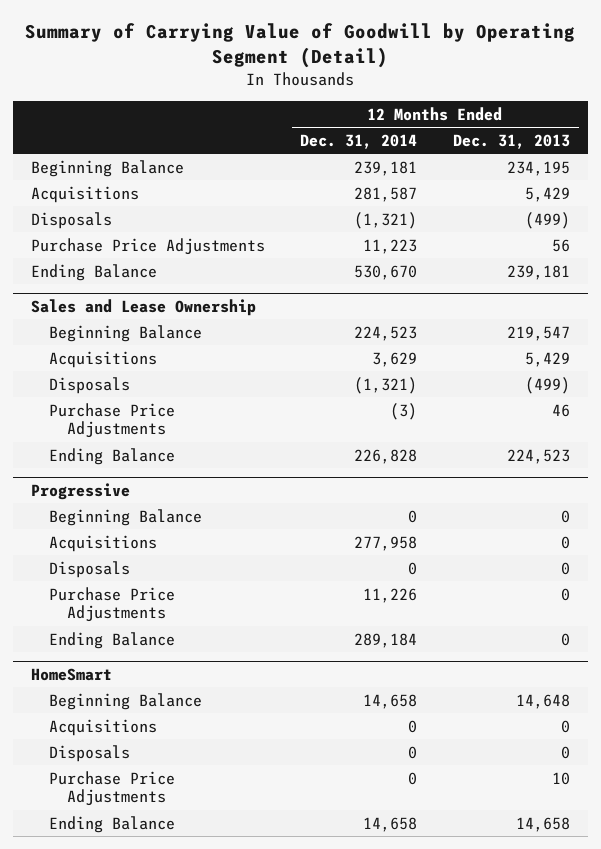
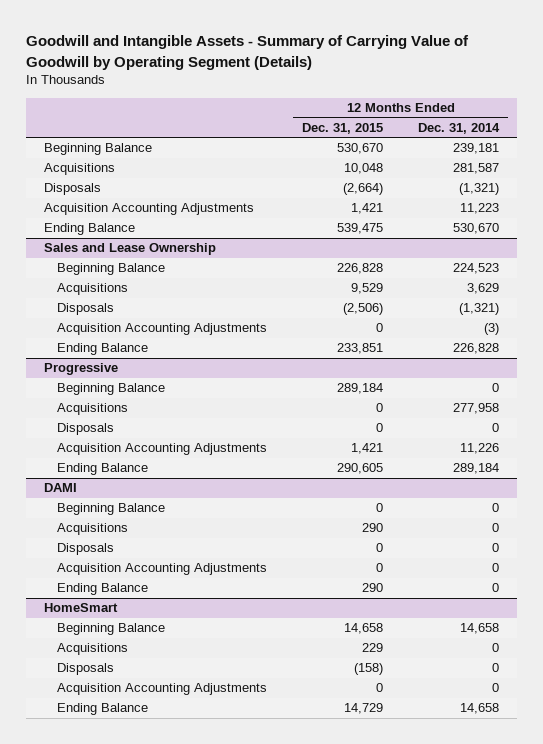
[25,23,576,69] Summary of Carrying Value of Goodwill by Operating Segment (Detail) -> [26,35,470,70] Goodwill and Intangible Assets - Summary of Carrying Value of Goodwill by Operating Segment (Details)
[453,133,571,149] Dec. 31, 2013 -> none
none -> [302,122,384,134] Dec. 31, 2015
[30,237,265,255] Purchase Price Adjustments -> [43,203,254,216] Acquisition Accounting Adjustments
[48,402,175,439] Purchase Price Adjustments -> [57,323,268,336] Acquisition Accounting Adjustments
[48,586,175,623] Purchase Price Adjustments -> [57,443,268,456] Acquisition Accounting Adjustments
none -> [43,483,77,493] DAMI
none -> [57,503,166,516] Beginning Balance
none -> [57,523,129,536] Acquisitions
none -> [57,543,115,556] Disposals
none -> [57,563,268,576] Acquisition Accounting Adjustments
none -> [57,583,149,596] Ending Balance
[48,770,175,807] Purchase Price Adjustments -> [57,683,268,696] Acquisition Accounting Adjustments

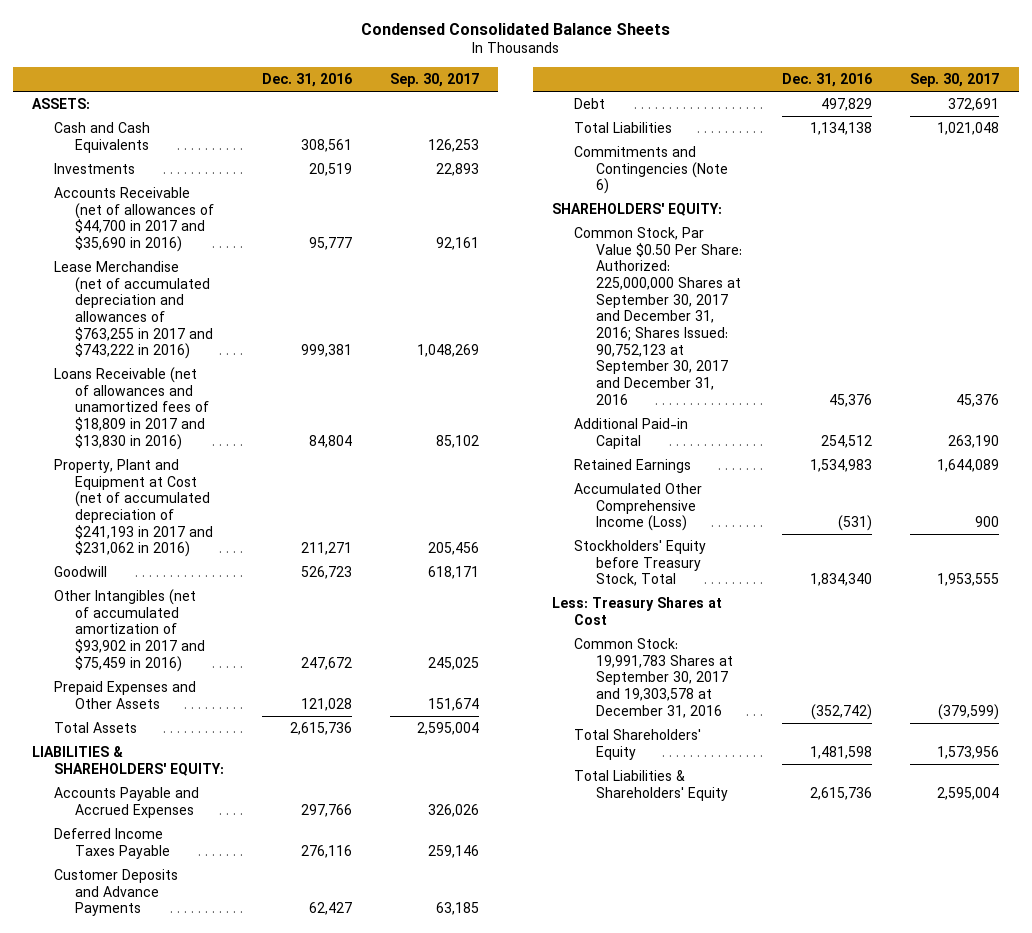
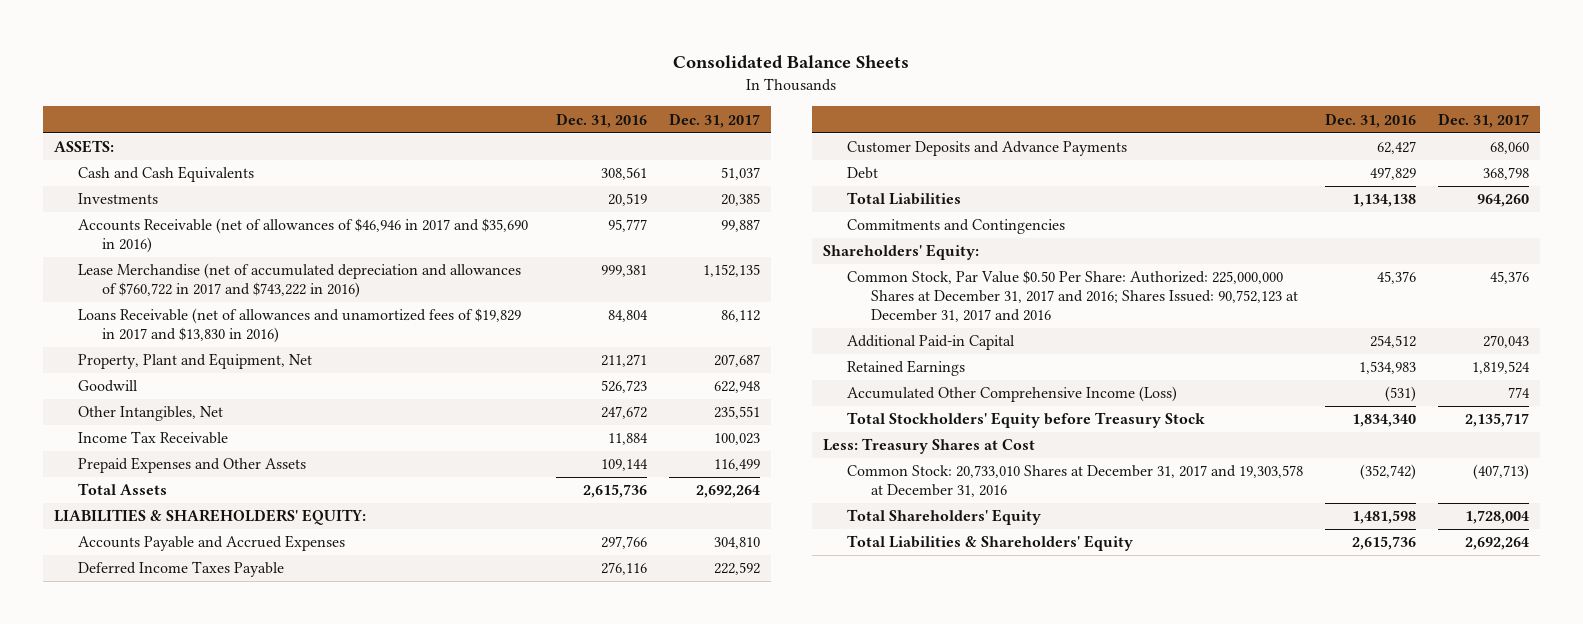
[360,22,670,35] Condensed Consolidated Balance Sheets -> [673,55,910,70] Consolidated Balance Sheets
[390,73,480,88] Sep. 30, 2017 -> none
none -> [669,112,761,128] Dec. 31, 2017
[53,186,215,252] Accounts Receivable (net of allowances of $44,700 in 2017 and $35,690 in 2016) -> [78,218,529,254] Accounts Receivable (net of allowances of $46,946 in 2017 and $35,690 in 2016)
[53,260,214,360] Lease Merchandise (net of accumulated depreciation and allowances of $763,255 in 2017 and $743,222 in 2016) -> [78,263,522,299] Lease Merchandise (net of accumulated depreciation and allowances of $760,722 in 2017 and $743,222 in 2016)
[53,366,210,450] Loans Receivable (net of allowances and unamortized fees of $18,809 in 2017 and $13,830 in 2016) -> [78,308,522,344] Loans Receivable (net of allowances and unamortized fees of $19,829 in 2017 and $13,830 in 2016)
[53,458,214,558] Property, Plant and Equipment at Cost (net of accumulated depreciation of $241,193 in 2017 and $231,062 in 2016) -> [78,353,313,370] Property, Plant and Equipment, Net
[53,588,206,672] Other Intangibles (net of accumulated amortization of $93,902 in 2017 and $75,459 in 2016) -> [78,406,224,422] Other Intangibles, Net
none -> [78,431,229,445] Income Tax Receivable
[300,697,352,711] 121,028 -> [601,459,649,472] 109,144
[573,145,728,195] Commitments and Contingencies (Note 6) -> [846,219,1065,235] Commitments and Contingencies
[552,202,723,216] SHAREHOLDERS' EQUITY: -> [822,244,979,261] Shareholders' Equity:
[573,226,742,405] Common Stock, Par Value $0.50 Per Share: Authorized: 225,000,000 Shares at September 30, 2017 and December 31, 2016; Shares Issued: 90,752,123 at September 30, 2017 and December 31, 2016 -> [846,270,1298,322] Common Stock, Par Value $0.50 Per Share: Authorized: 225,000,000 Shares at December 31, 2017 and 2016; Shares Issued: 90,752,123 at December 31, 2017 and 2016
[573,539,706,587] Stockholders' Equity before Treasury Stock, Total -> [846,412,1205,429] Total Stockholders' Equity before Treasury Stock
[573,637,733,718] Common Stock: 19,991,783 Shares at September 30, 2017 and 19,303,578 at December 31, 2016 -> [846,465,1303,498] Common Stock: 20,733,010 Shares at December 31, 2017 and 19,303,578 at December 31, 2016

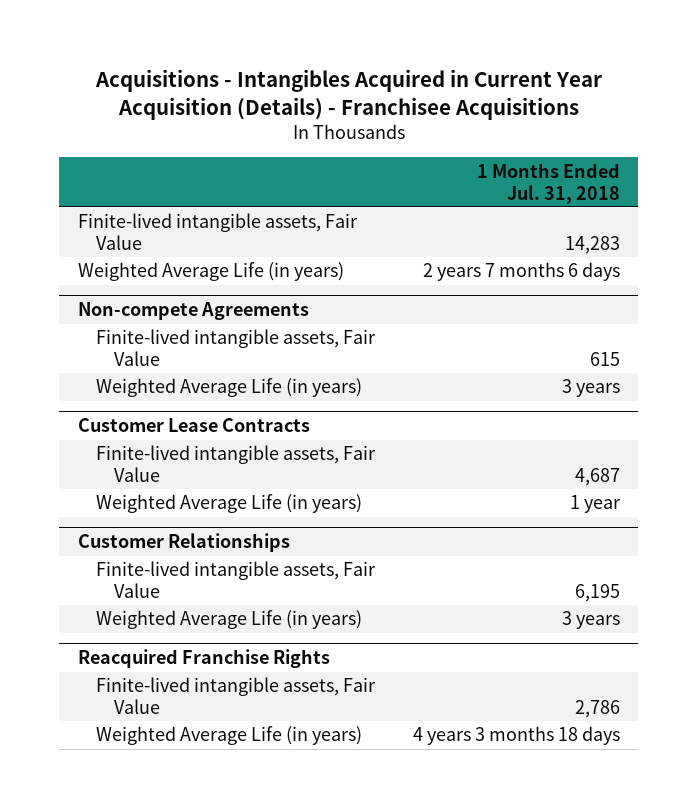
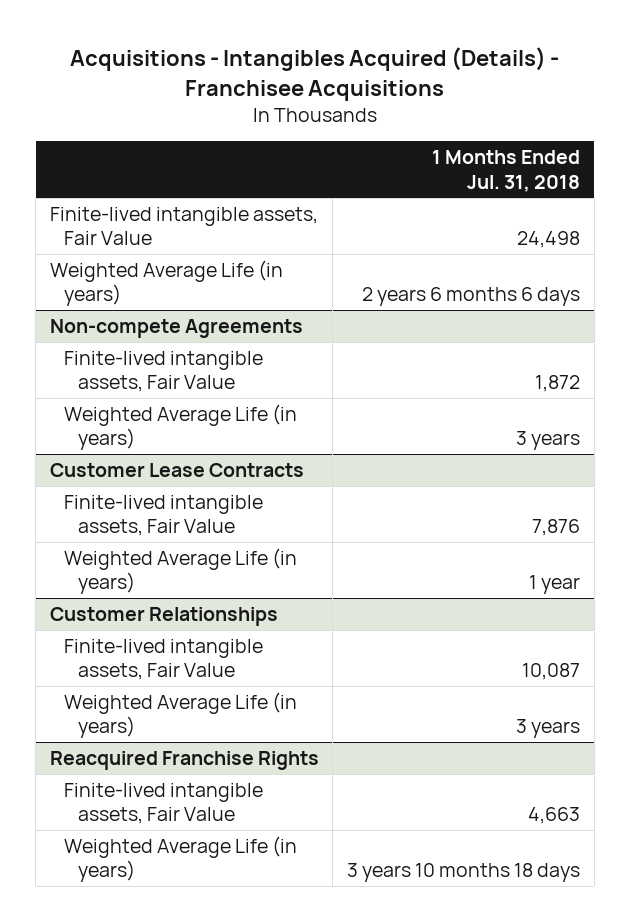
[94,69,602,121] Acquisitions - Intangibles Acquired in Current Year Acquisition (Details) - Franchisee Acquisitions -> [69,46,559,101] Acquisitions - Intangibles Acquired (Details) - Franchisee Acquisitions
[564,236,620,255] 14,283 -> [517,231,581,249] 24,498
[422,262,620,282] 2 years 7 months 6 days -> [362,287,581,307] 2 years 6 months 6 days
[589,352,620,367] 615 -> [535,375,581,393] 1,872
[574,468,620,487] 4,687 -> [532,519,581,537] 7,876
[574,584,620,603] 6,195 -> [522,663,581,681] 10,087
[574,700,620,719] 2,786 -> [528,807,581,825] 4,663
[412,726,620,746] 4 years 3 months 18 days -> [347,863,581,883] 3 years 10 months 18 days

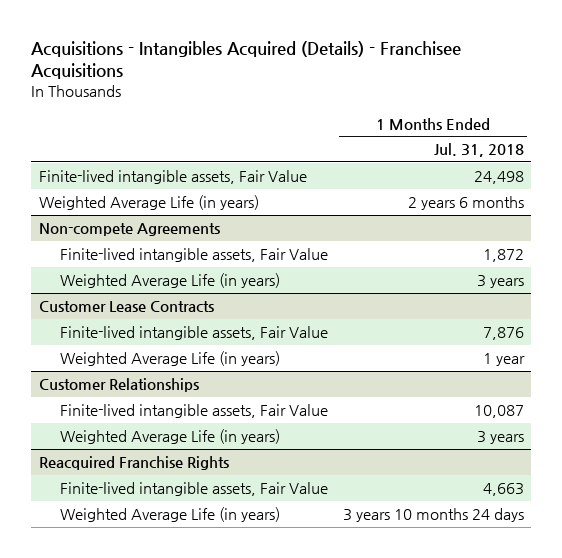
[362,287,581,307] 2 years 6 months 6 days -> [407,195,524,210] 2 years 6 months
[347,863,581,883] 3 years 10 months 18 days -> [342,507,524,522] 3 years 10 months 24 days

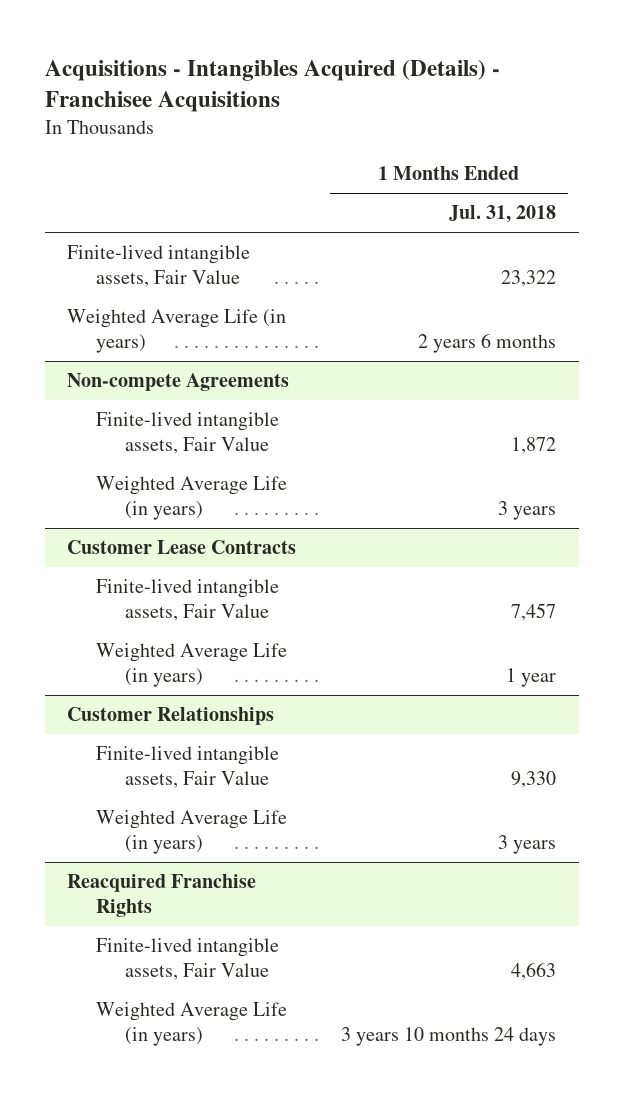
[473,170,524,184] 24,498 -> [501,269,557,287] 23,322
[482,326,524,340] 7,876 -> [511,602,557,621] 7,457
[473,404,524,418] 10,087 -> [511,770,557,788] 9,330

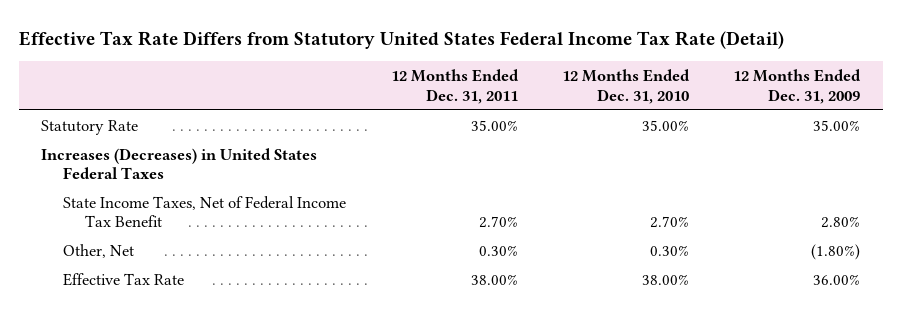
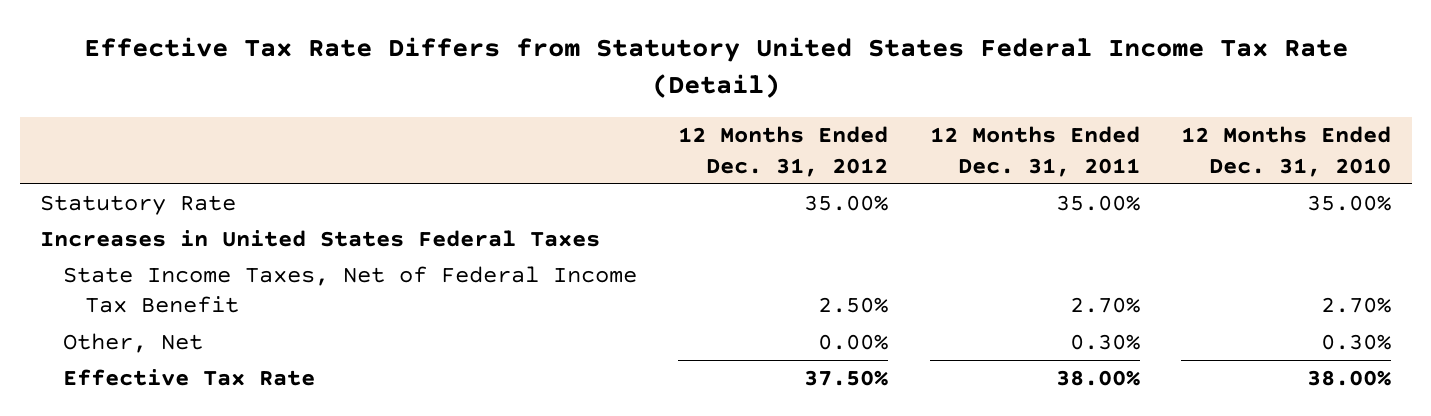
[733,68,862,104] 12 Months Ended Dec. 31, 2009 -> none
none -> [678,126,889,177] 12 Months Ended Dec. 31, 2012
[41,147,318,180] Increases (Decreases) in United States Federal Taxes -> [40,230,601,248] Increases in United States Federal Taxes

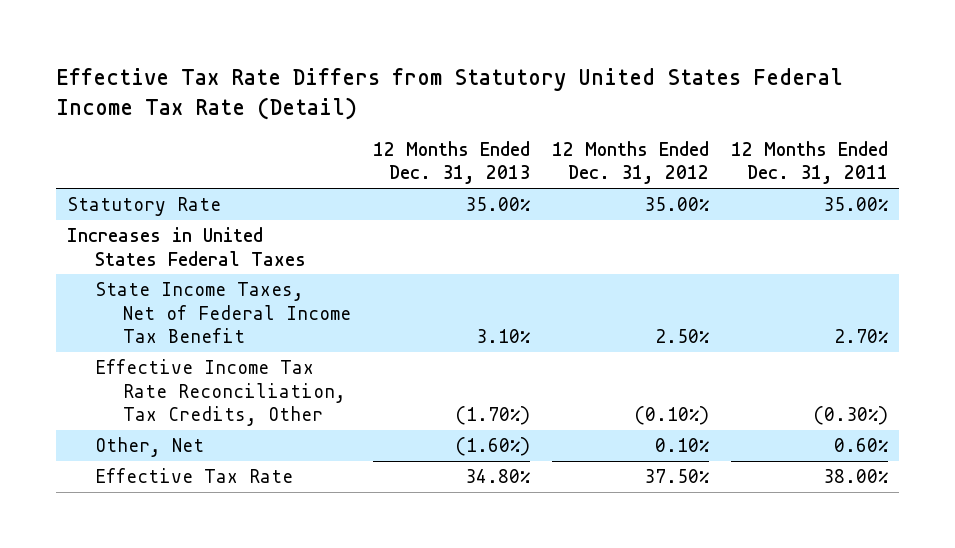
[1180,126,1391,177] 12 Months Ended Dec. 31, 2010 -> none
none -> [373,140,531,185] 12 Months Ended Dec. 31, 2013
none -> [95,358,347,427] Effective Income Tax Rate Reconciliation, Tax Credits, Other
[818,334,889,351] 0.00% -> [655,437,711,452] 0.10%
[1069,334,1140,351] 0.30% -> [833,437,889,452] 0.60%

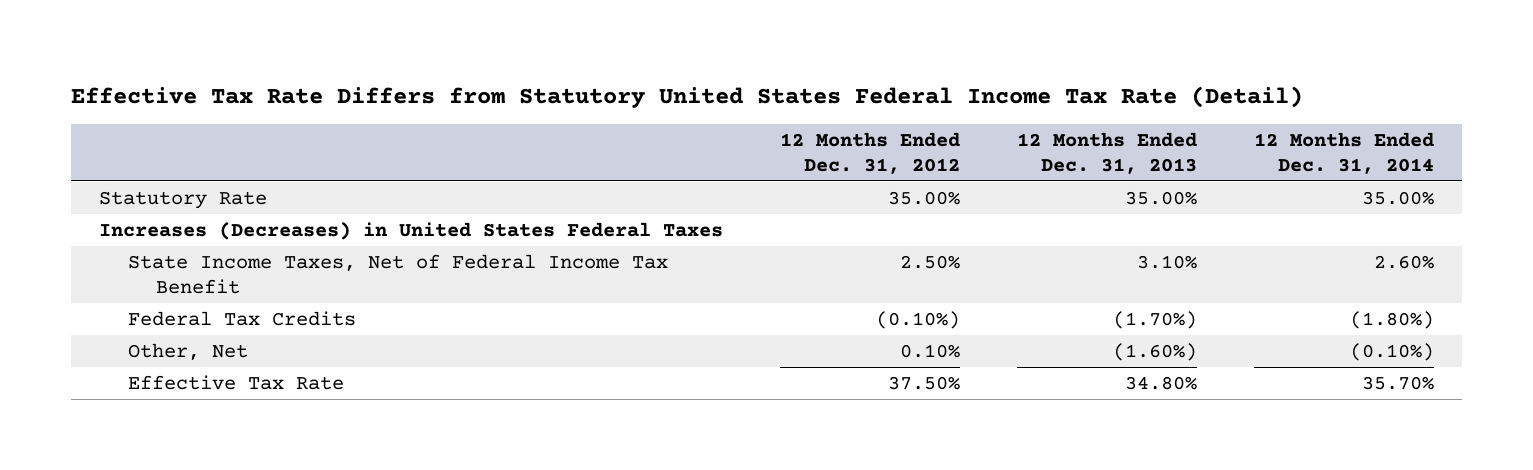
[730,140,888,185] 12 Months Ended Dec. 31, 2011 -> none
none -> [1253,131,1434,174] 12 Months Ended Dec. 31, 2014
[66,226,307,266] Increases in United States Federal Taxes -> [99,221,724,240] Increases (Decreases) in United States Federal Taxes
[95,358,347,427] Effective Income Tax Rate Reconciliation, Tax Credits, Other -> [127,310,356,326] Federal Tax Credits

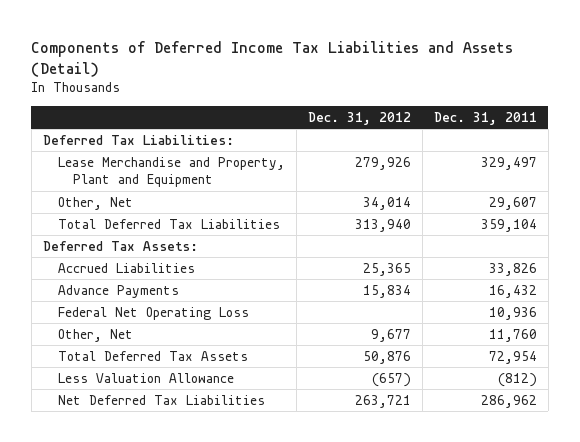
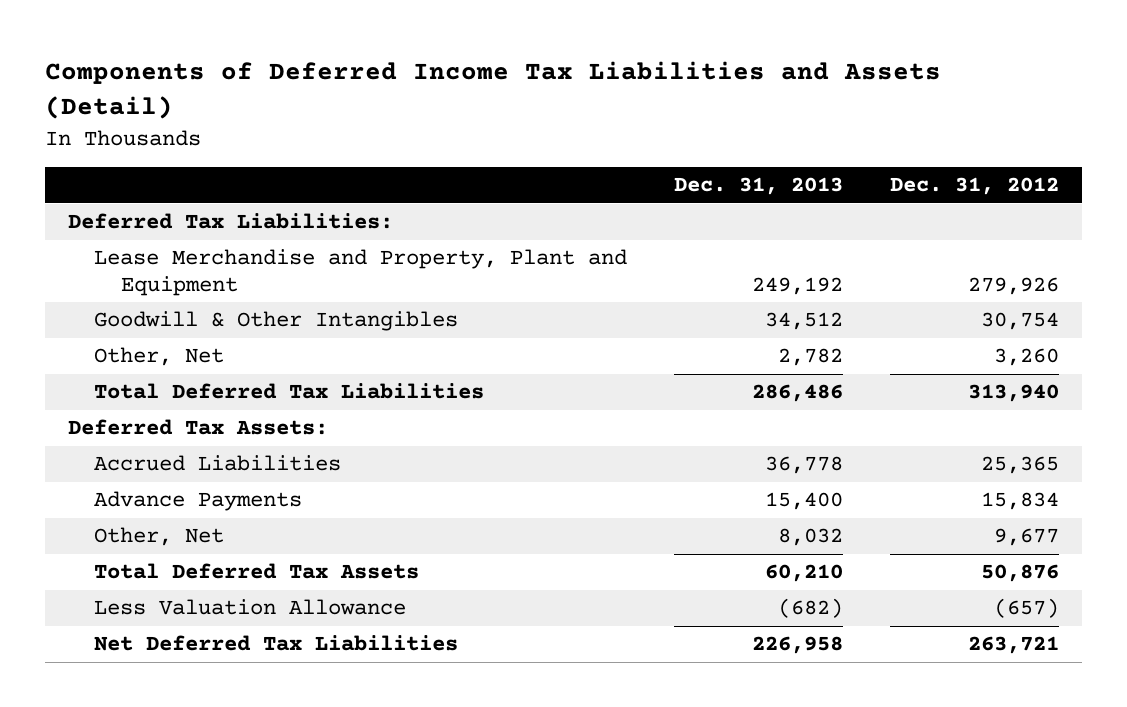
[433,112,537,126] Dec. 31, 2011 -> none
none -> [673,177,843,196] Dec. 31, 2013
none -> [94,311,459,332] Goodwill & Other Intangibles
[362,196,411,210] 34,014 -> [993,348,1059,367] 3,260
[57,306,249,320] Federal Net Operating Loss -> none

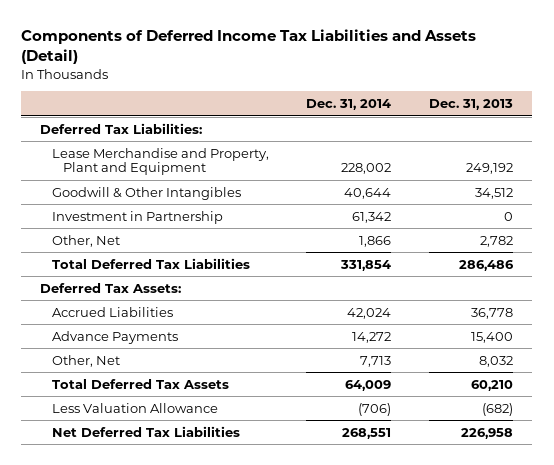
[889,177,1059,196] Dec. 31, 2012 -> none
none -> [306,99,392,111] Dec. 31, 2014
none -> [51,210,223,224] Investment in Partnership

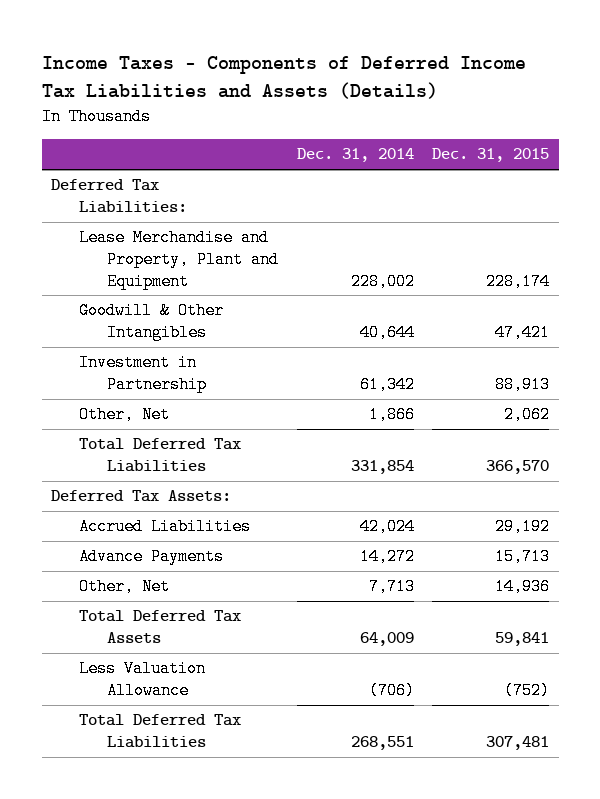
[21,29,477,65] Components of Deferred Income Tax Liabilities and Assets (Detail) -> [41,56,526,100] Income Taxes - Components of Deferred Income Tax Liabilities and Assets (Details)
[429,99,514,111] Dec. 31, 2013 -> none
none -> [432,148,550,163] Dec. 31, 2015
[51,425,240,437] Net Deferred Tax Liabilities -> [79,714,242,749] Total Deferred Tax Liabilities

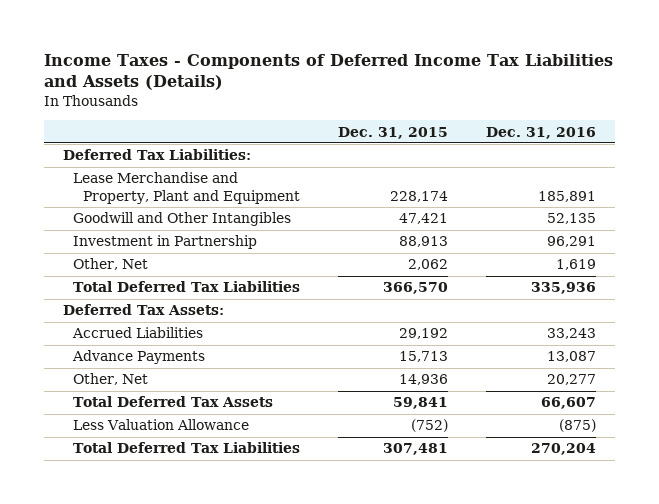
[296,148,414,163] Dec. 31, 2014 -> none
none -> [485,126,596,139] Dec. 31, 2016
[79,302,225,342] Goodwill & Other Intangibles -> [72,212,291,227] Goodwill and Other Intangibles

